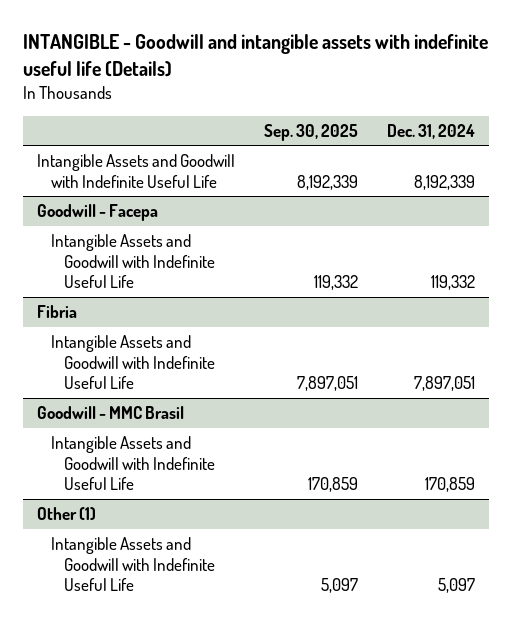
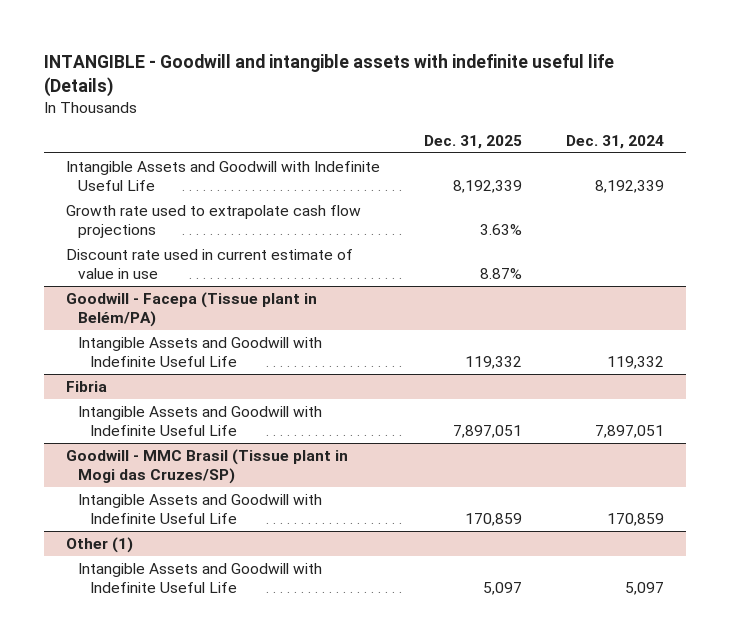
[264,123,359,141] Sep. 30, 2025 -> none
none -> [424,134,523,149] Dec. 31, 2025
none -> [66,204,362,238] Growth rate used to extrapolate cash flow projections
none -> [66,248,354,279] Discount rate used in current estimate of value in use
[37,203,159,221] Goodwill - Facepa -> [66,291,318,327] Goodwill - Facepa (Tissue plant in Belém/PA)
[37,405,185,419] Goodwill - MMC Brasil -> [66,448,349,484] Goodwill - MMC Brasil (Tissue plant in Mogi das Cruzes/SP)

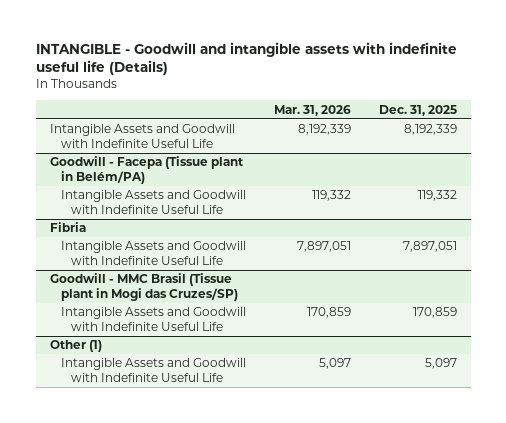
[566,134,665,149] Dec. 31, 2024 -> none
none -> [273,104,351,116] Mar. 31, 2026
[66,204,362,238] Growth rate used to extrapolate cash flow projections -> none
[66,248,354,279] Discount rate used in current estimate of value in use -> none

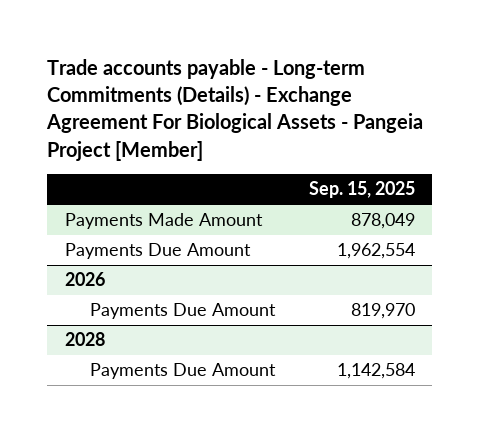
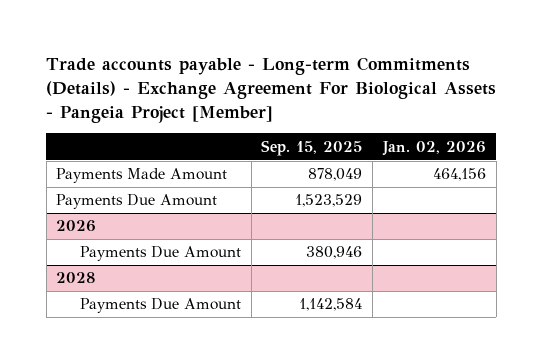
none -> [382,140,487,156] Jan. 02, 2026
[337,243,416,260] 1,962,554 -> [295,194,363,208] 1,523,529
[351,303,416,320] 819,970 -> [306,246,363,260] 380,946

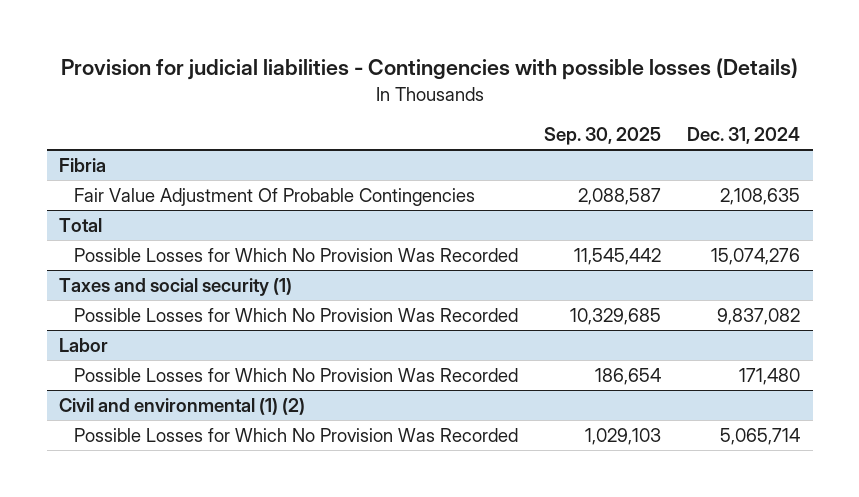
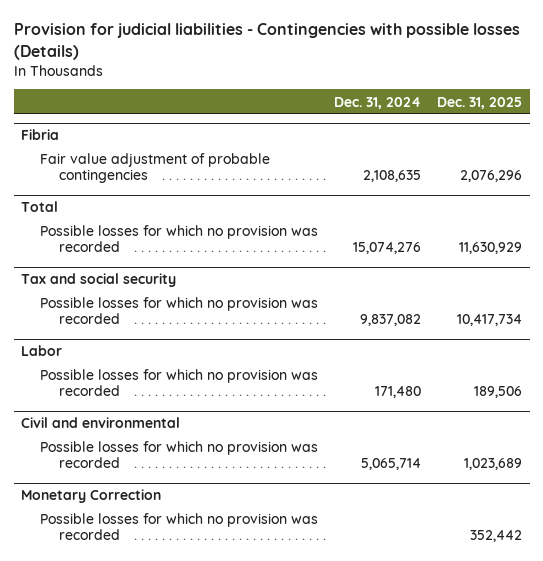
[544,127,662,146] Sep. 30, 2025 -> none
none -> [437,96,523,109] Dec. 31, 2025
[74,187,476,206] Fair Value Adjustment Of Probable Contingencies -> [40,153,271,184] Fair value adjustment of probable contingencies
[74,247,519,262] Possible Losses for Which No Provision Was Recorded -> [40,225,319,253] Possible losses for which no provision was recorded
[59,277,293,296] Taxes and social security (1) -> [21,273,177,288] Tax and social security
[74,307,519,322] Possible Losses for Which No Provision Was Recorded -> [40,297,319,325] Possible losses for which no provision was recorded
[74,367,519,382] Possible Losses for Which No Provision Was Recorded -> [40,369,319,397] Possible losses for which no provision was recorded
[59,397,306,415] Civil and environmental (1) (2) -> [21,417,181,429] Civil and environmental
[74,427,519,442] Possible Losses for Which No Provision Was Recorded -> [40,441,319,469] Possible losses for which no provision was recorded
none -> [21,489,162,504] Monetary Correction
none -> [40,513,319,541] Possible losses for which no provision was recorded

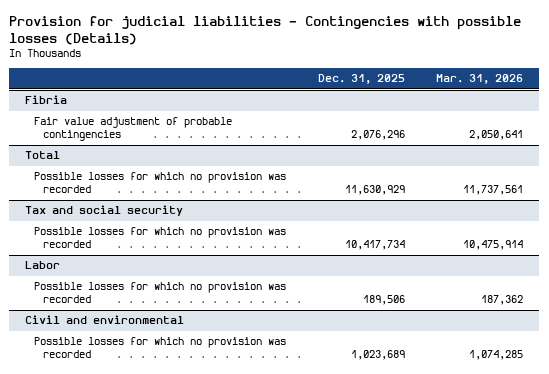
[334,96,422,109] Dec. 31, 2024 -> none
none -> [436,74,524,85] Mar. 31, 2026
[21,489,162,504] Monetary Correction -> none
[40,513,319,541] Possible losses for which no provision was recorded -> none

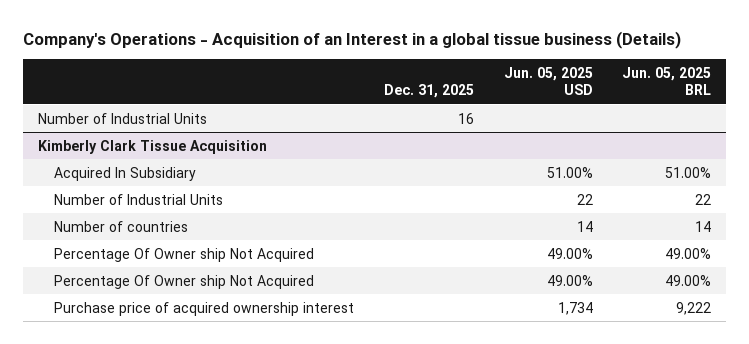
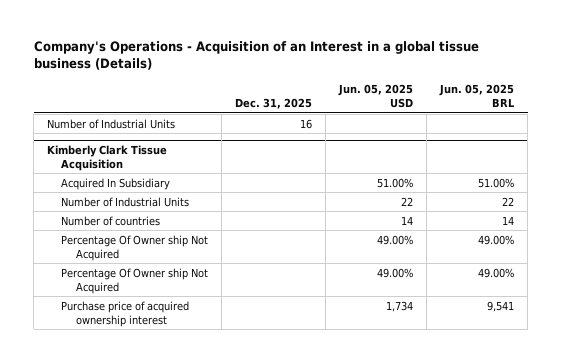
[676,301,712,315] 9,222 -> [487,300,515,312] 9,541

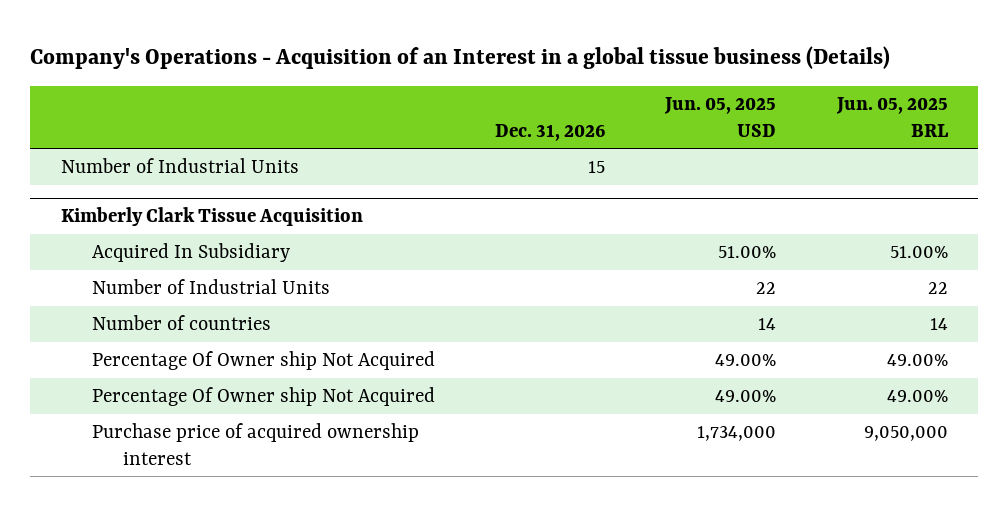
[235,98,313,110] Dec. 31, 2025 -> none
none -> [495,123,606,141] Dec. 31, 2026
[386,300,414,312] 1,734 -> [697,426,777,442] 1,734,000
[487,300,515,312] 9,541 -> [863,426,948,442] 9,050,000

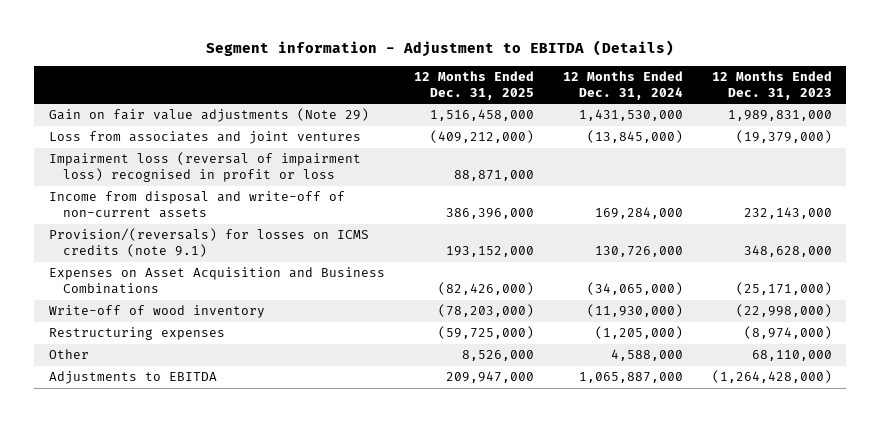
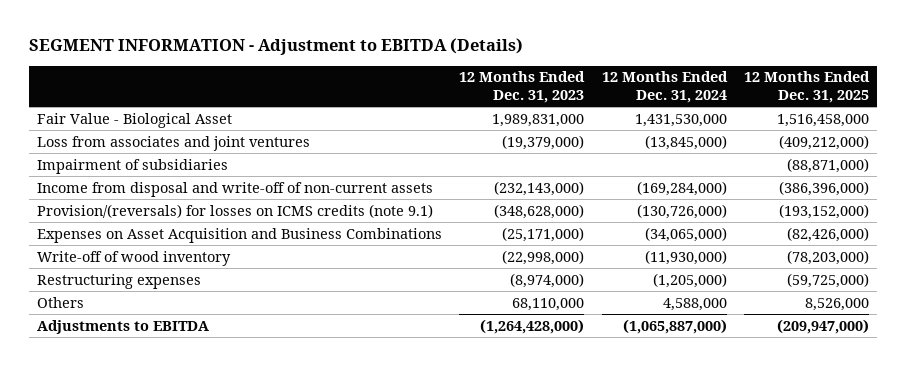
[206,40,675,58] Segment information - Adjustment to EBITDA (Details) -> [28,38,523,56] SEGMENT INFORMATION - Adjustment to EBITDA (Details)
[48,108,369,123] Gain on fair value adjustments (Note 29) -> [37,112,233,128] Fair Value - Biological Asset
[48,152,361,182] Impairment loss (reversal of impairment loss) recognised in profit or loss -> [37,158,229,174] Impairment of subsidiaries
[453,169,534,181] 88,871,000 -> [786,157,869,173] (88,871,000)
[445,207,534,219] 386,396,000 -> [778,180,869,196] (386,396,000)
[594,206,683,219] 169,284,000 -> [636,180,727,196] (169,284,000)
[743,206,832,219] 232,143,000 -> [494,180,585,196] (232,143,000)
[445,245,534,257] 193,152,000 -> [778,203,869,219] (193,152,000)
[594,245,683,257] 130,726,000 -> [636,203,727,219] (130,726,000)
[743,244,832,257] 348,628,000 -> [494,203,585,219] (348,628,000)
[48,349,89,360] Other -> [37,296,85,308] Others
[445,371,534,384] 209,947,000 -> [776,318,869,334] (209,947,000)
[578,372,683,384] 1,065,887,000 -> [622,318,727,334] (1,065,887,000)

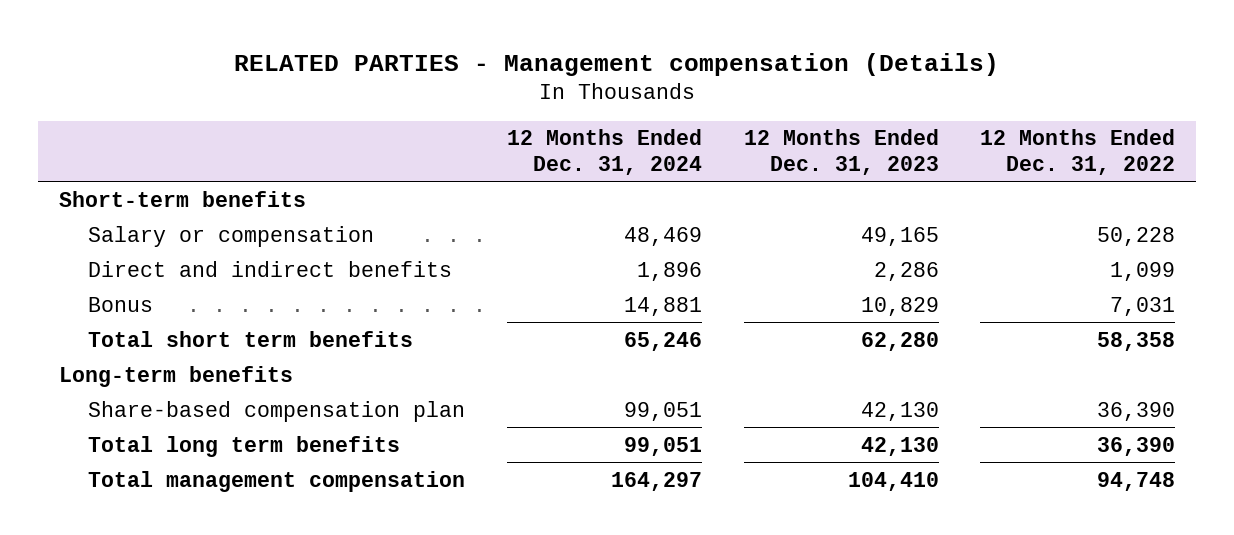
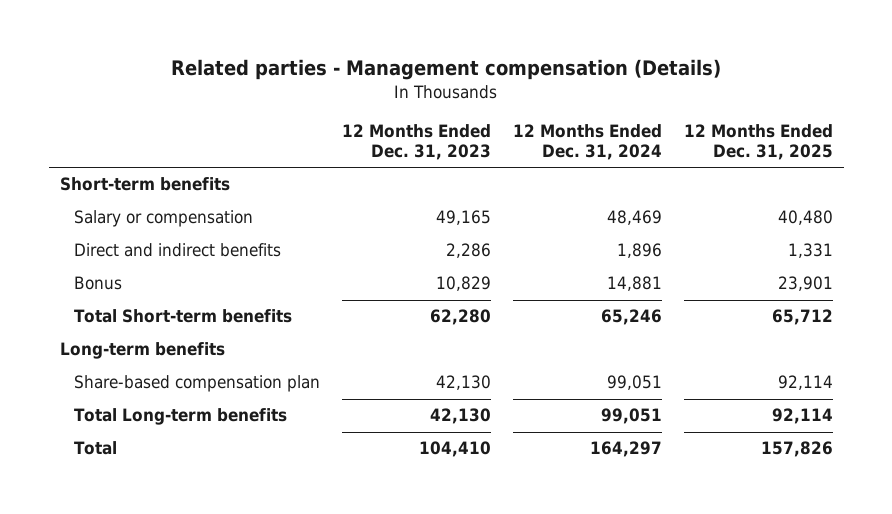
[233,52,999,76] RELATED PARTIES - Management compensation (Details) -> [171,58,722,80] Related parties - Management compensation (Details)
[980,129,1176,175] 12 Months Ended Dec. 31, 2022 -> none
none -> [683,123,833,161] 12 Months Ended Dec. 31, 2025
[88,330,414,347] Total short term benefits -> [74,309,293,324] Total Short-term benefits
[88,435,401,457] Total long term benefits -> [74,408,288,426] Total Long-term benefits
[88,470,466,492] Total management compensation -> [74,441,118,456] Total

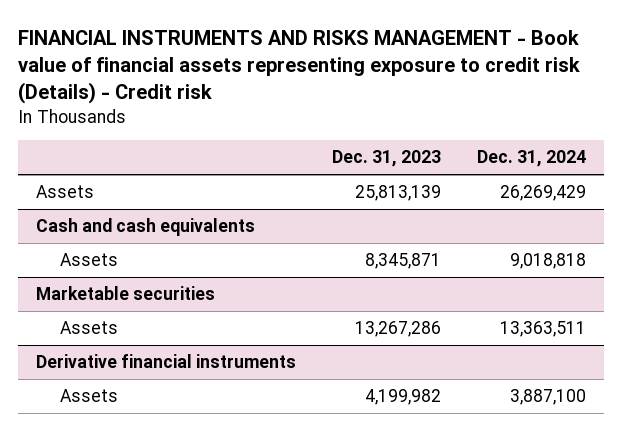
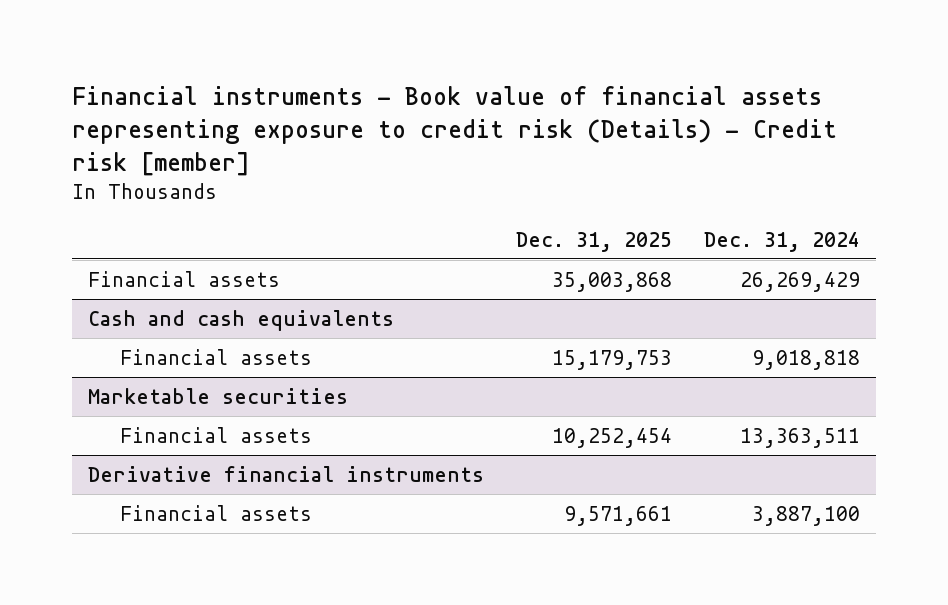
[18,30,581,105] FINANCIAL INSTRUMENTS AND RISKS MANAGEMENT - Book value of financial assets representing exposure to credit risk (Details) - Credit risk -> [72,85,838,176] Financial instruments - Book value of financial assets representing exposure to credit risk (Details) - Credit risk [member]
[332,150,442,168] Dec. 31, 2023 -> none
none -> [515,231,672,252] Dec. 31, 2025
[36,185,95,199] Assets -> [87,270,280,287] Financial assets
[59,253,118,267] Assets -> [120,348,313,365] Financial assets
[59,321,118,335] Assets -> [120,426,313,443] Financial assets
[59,389,118,403] Assets -> [120,504,313,521] Financial assets

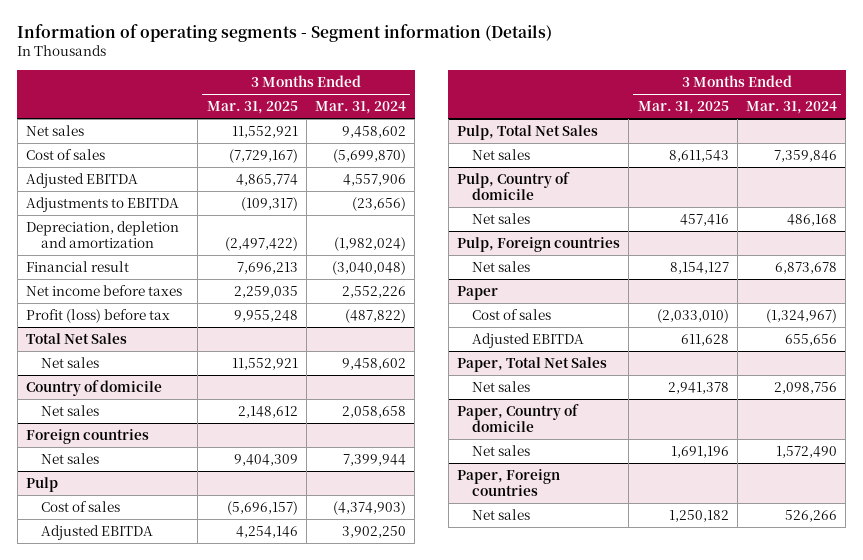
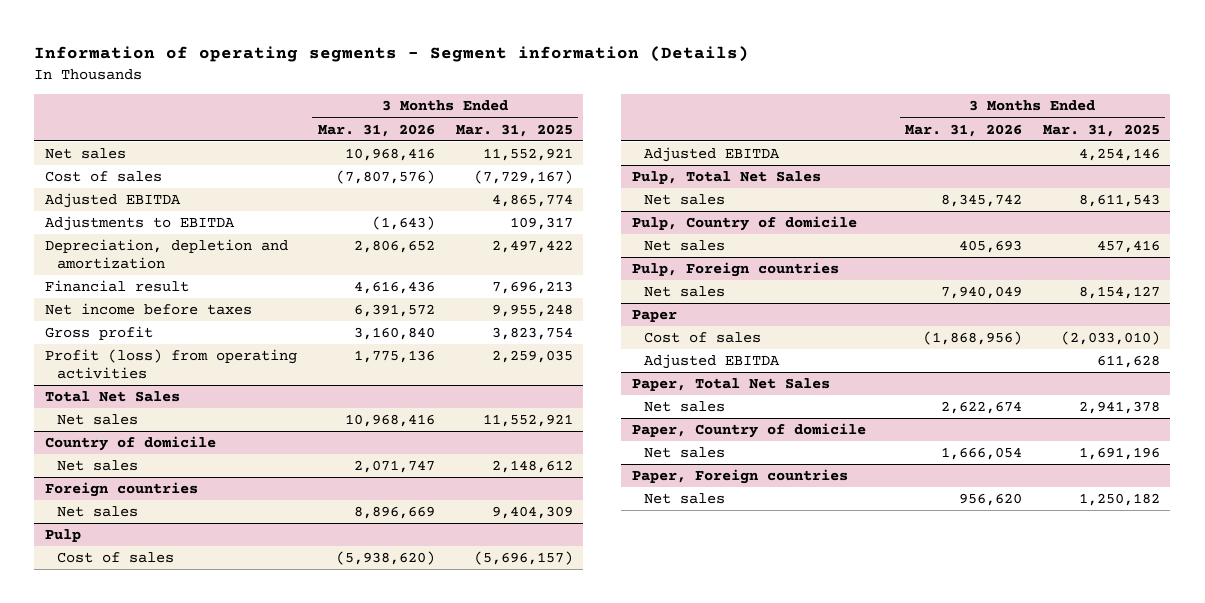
[315,100,407,114] Mar. 31, 2024 -> none
none -> [317,123,435,137] Mar. 31, 2026
[240,196,298,211] (109,317) -> [509,217,573,231] 109,317
[224,237,298,252] (2,497,422) -> [491,240,573,254] 2,497,422
[26,308,171,323] Profit (loss) before tax -> none
[233,285,298,298] 2,259,035 -> [491,304,573,318] 9,955,248
none -> [44,326,153,341] Gross profit
none -> [44,349,297,379] Profit (loss) from operating activities

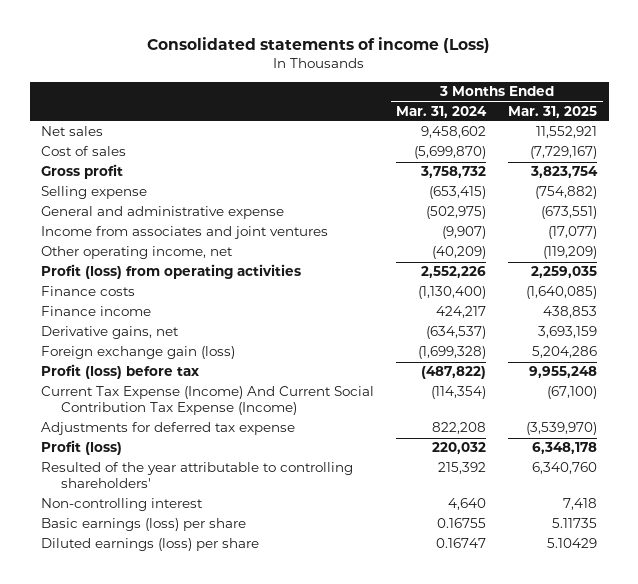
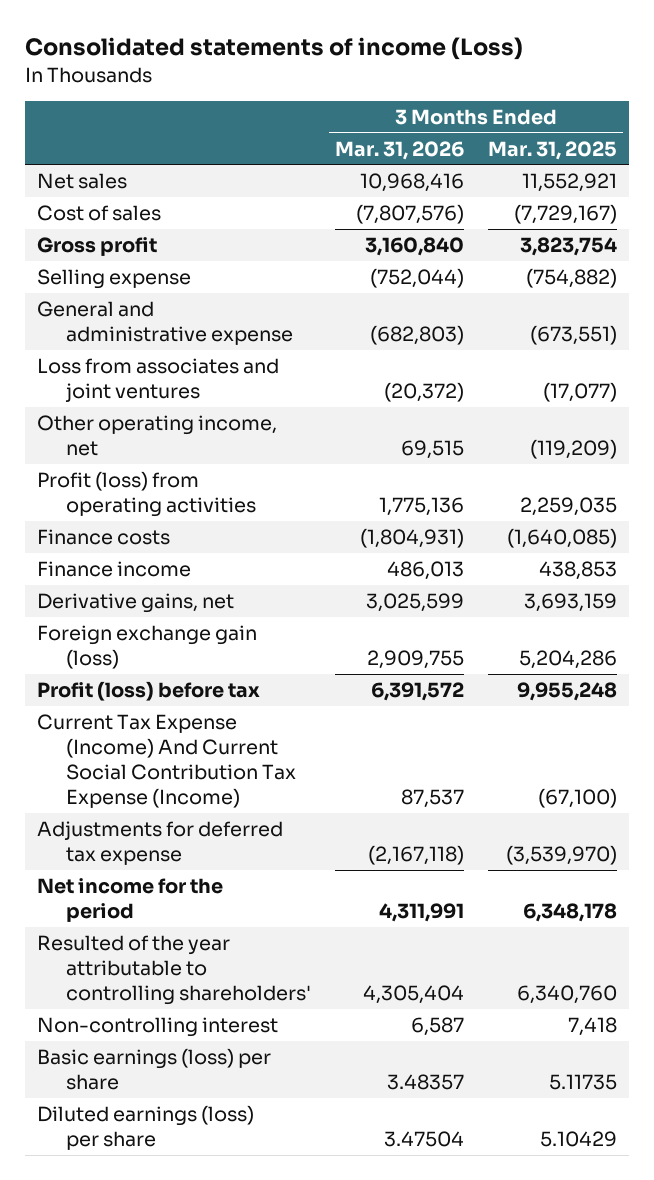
[396,105,488,118] Mar. 31, 2024 -> none
none -> [335,140,465,160] Mar. 31, 2026
[40,226,328,240] Income from associates and joint ventures -> [36,357,279,402] Loss from associates and joint ventures
[40,440,122,456] Profit (loss) -> [36,877,223,922] Net income for the period

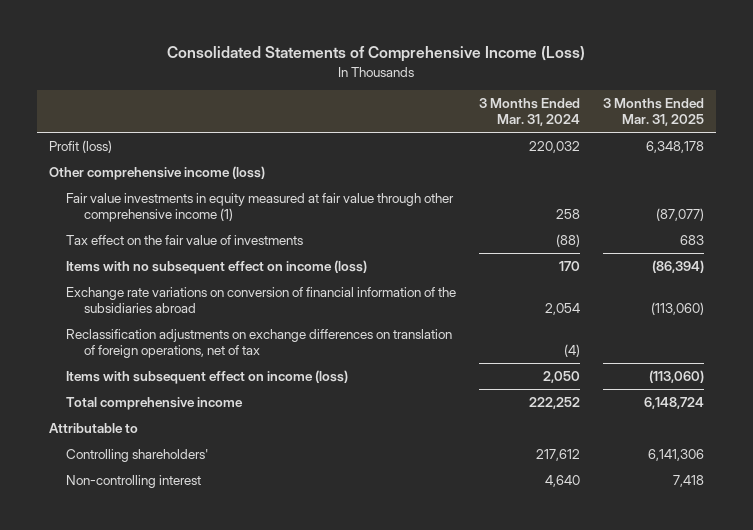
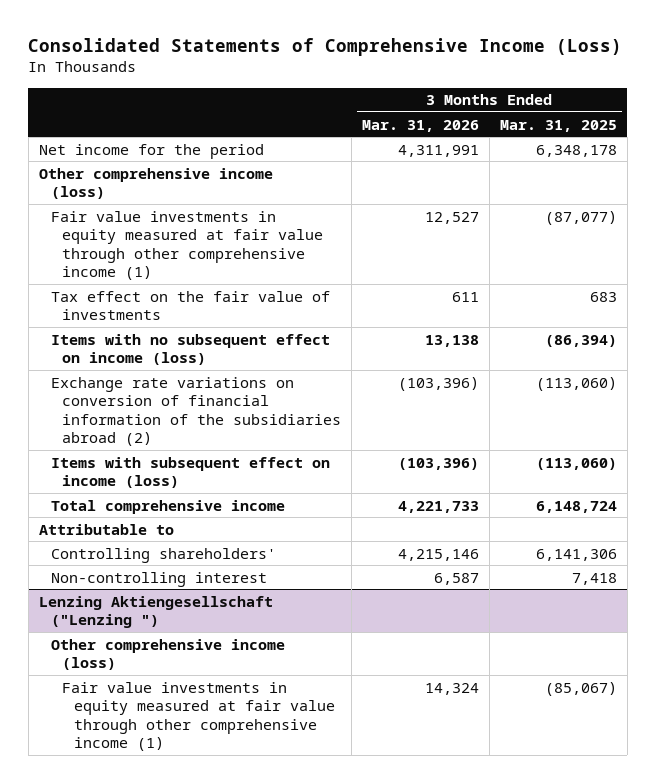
[479,98,581,127] 3 Months Ended Mar. 31, 2024 -> none
none -> [362,119,480,132] Mar. 31, 2026
[48,139,112,153] Profit (loss) -> [38,143,264,159] Net income for the period
[66,328,453,359] Reclassification adjustments on exchange differences on translation of foreign operations, net of tax -> none
[66,286,457,314] Exchange rate variations on conversion of financial information of the subsidiaries abroad -> [50,376,342,447] Exchange rate variations on conversion of financial information of the subsidiaries abroad (2)
none -> [38,595,273,629] Lenzing Aktiengesellschaft ("Lenzing ")
none -> [50,638,285,671] Other comprehensive income (loss)
none -> [62,681,336,752] Fair value investments in equity measured at fair value through other comprehensive income (1)

